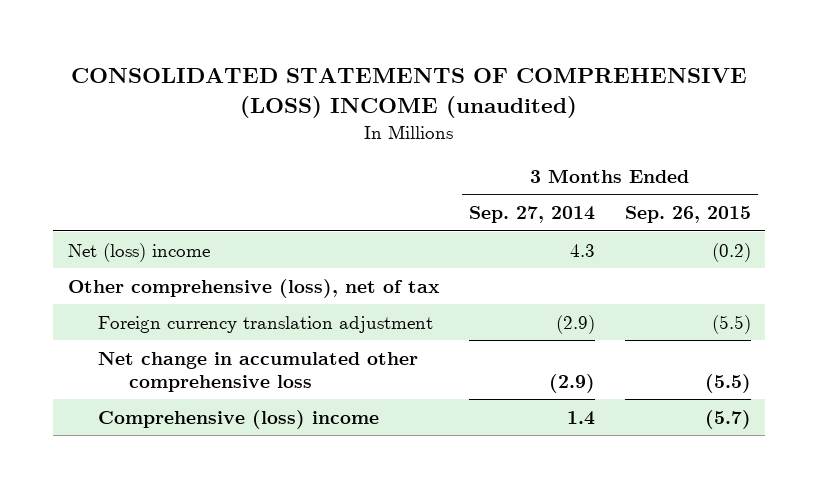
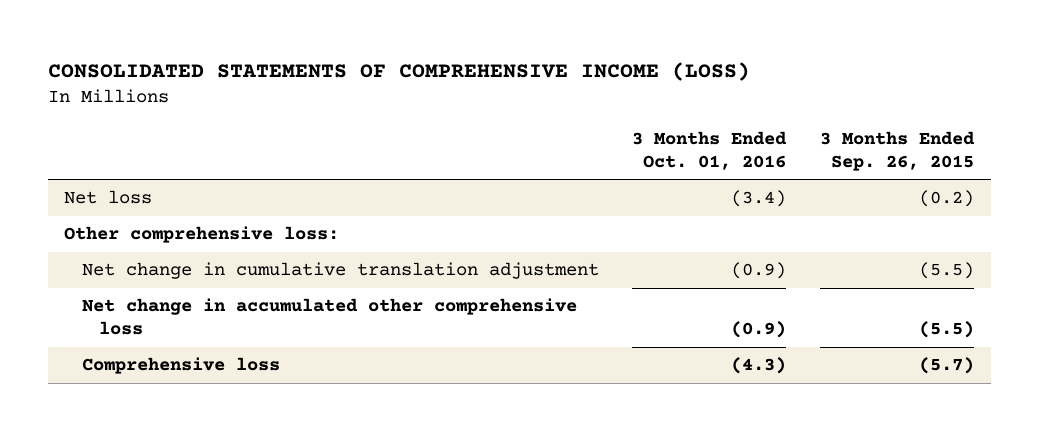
[71,68,748,118] CONSOLIDATED STATEMENTS OF COMPREHENSIVE (LOSS) INCOME (unaudited) -> [47,61,750,81] CONSOLIDATED STATEMENTS OF COMPREHENSIVE INCOME (LOSS)
[469,206,596,224] Sep. 27, 2014 -> none
none -> [632,131,788,171] 3 Months Ended Oct. 01, 2016
[67,242,210,262] Net (loss) income -> [64,190,153,205] Net loss
[67,278,440,298] Other comprehensive (loss), net of tax -> [64,226,340,244] Other comprehensive loss:
[98,315,434,333] Foreign currency translation adjustment -> [81,262,599,280] Net change in cumulative translation adjustment
[98,409,380,429] Comprehensive (loss) income -> [81,357,280,375] Comprehensive loss

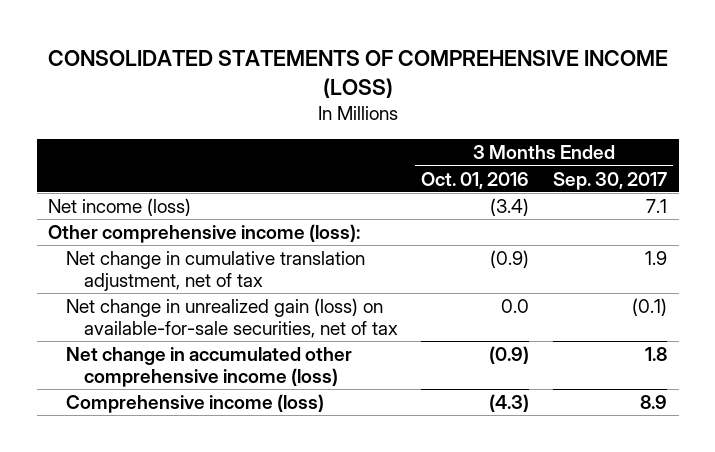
[820,131,976,172] 3 Months Ended Sep. 26, 2015 -> none
none -> [552,171,667,190] Sep. 30, 2017
[64,190,153,205] Net loss -> [48,198,192,217] Net income (loss)
[64,226,340,244] Other comprehensive loss: -> [48,224,361,244] Other comprehensive income (loss):
[81,262,599,280] Net change in cumulative translation adjustment -> [65,251,365,291] Net change in cumulative translation adjustment, net of tax
none -> [65,298,398,338] Net change in unrealized gain (loss) on available-for-sale securities, net of tax
[81,298,577,336] Net change in accumulated other comprehensive loss -> [65,347,352,387] Net change in accumulated other comprehensive income (loss)
[81,357,280,375] Comprehensive loss -> [65,394,324,414] Comprehensive income (loss)

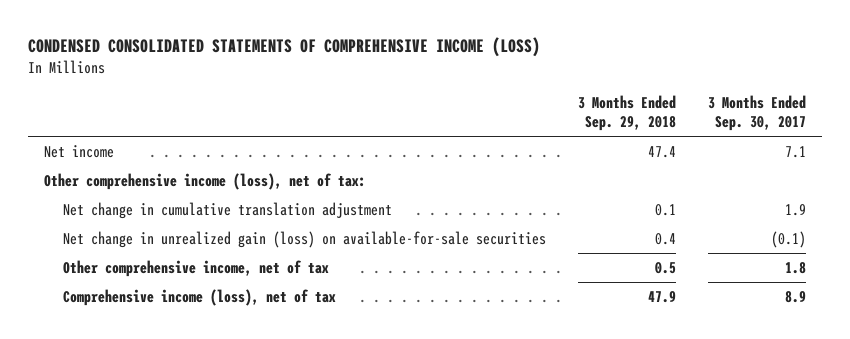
[47,49,668,98] CONSOLIDATED STATEMENTS OF COMPREHENSIVE INCOME (LOSS) -> [27,36,540,57] CONDENSED CONSOLIDATED STATEMENTS OF COMPREHENSIVE INCOME (LOSS)
[421,171,530,189] Oct. 01, 2016 -> none
none -> [578,95,677,132] 3 Months Ended Sep. 29, 2018
[48,198,192,217] Net income (loss) -> [43,144,114,158] Net income
[48,224,361,244] Other comprehensive income (loss): -> [43,172,366,190] Other comprehensive income (loss), net of tax:
[65,251,365,291] Net change in cumulative translation adjustment, net of tax -> [63,201,393,219] Net change in cumulative translation adjustment
[65,298,398,338] Net change in unrealized gain (loss) on available-for-sale securities, net of tax -> [63,230,547,248] Net change in unrealized gain (loss) on available-for-sale securities
[65,347,352,387] Net change in accumulated other comprehensive income (loss) -> [63,259,330,277] Other comprehensive income, net of tax
[65,394,324,414] Comprehensive income (loss) -> [63,288,337,306] Comprehensive income (loss), net of tax

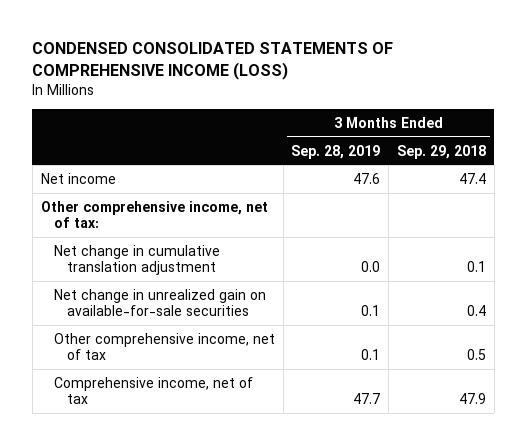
[708,95,807,132] 3 Months Ended Sep. 30, 2017 -> none
none -> [291,144,381,159] Sep. 28, 2019
[43,172,366,190] Other comprehensive income (loss), net of tax: -> [40,200,268,229] Other comprehensive income, net of tax:
[63,230,547,248] Net change in unrealized gain (loss) on available-for-sale securities -> [53,288,266,317] Net change in unrealized gain on available-for-sale securities
[63,288,337,306] Comprehensive income (loss), net of tax -> [53,376,253,405] Comprehensive income, net of tax

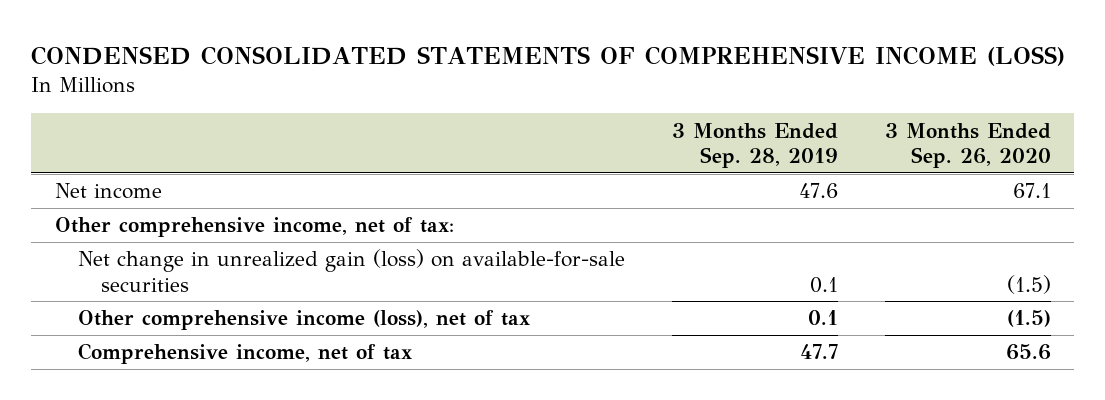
[396,144,486,159] Sep. 29, 2018 -> none
none -> [884,122,1051,169] 3 Months Ended Sep. 26, 2020
[53,244,220,276] Net change in cumulative translation adjustment -> none
[53,288,266,317] Net change in unrealized gain on available-for-sale securities -> [77,249,625,292] Net change in unrealized gain (loss) on available-for-sale securities
[53,332,275,361] Other comprehensive income, net of tax -> [77,310,530,331] Other comprehensive income (loss), net of tax

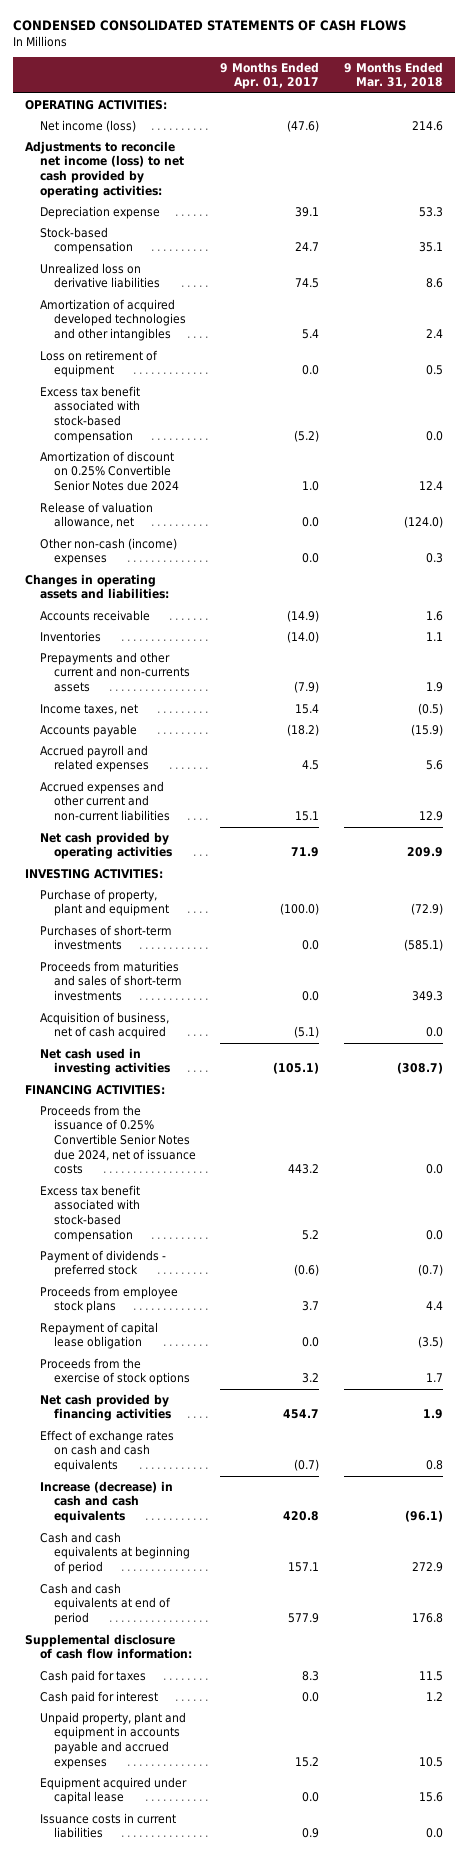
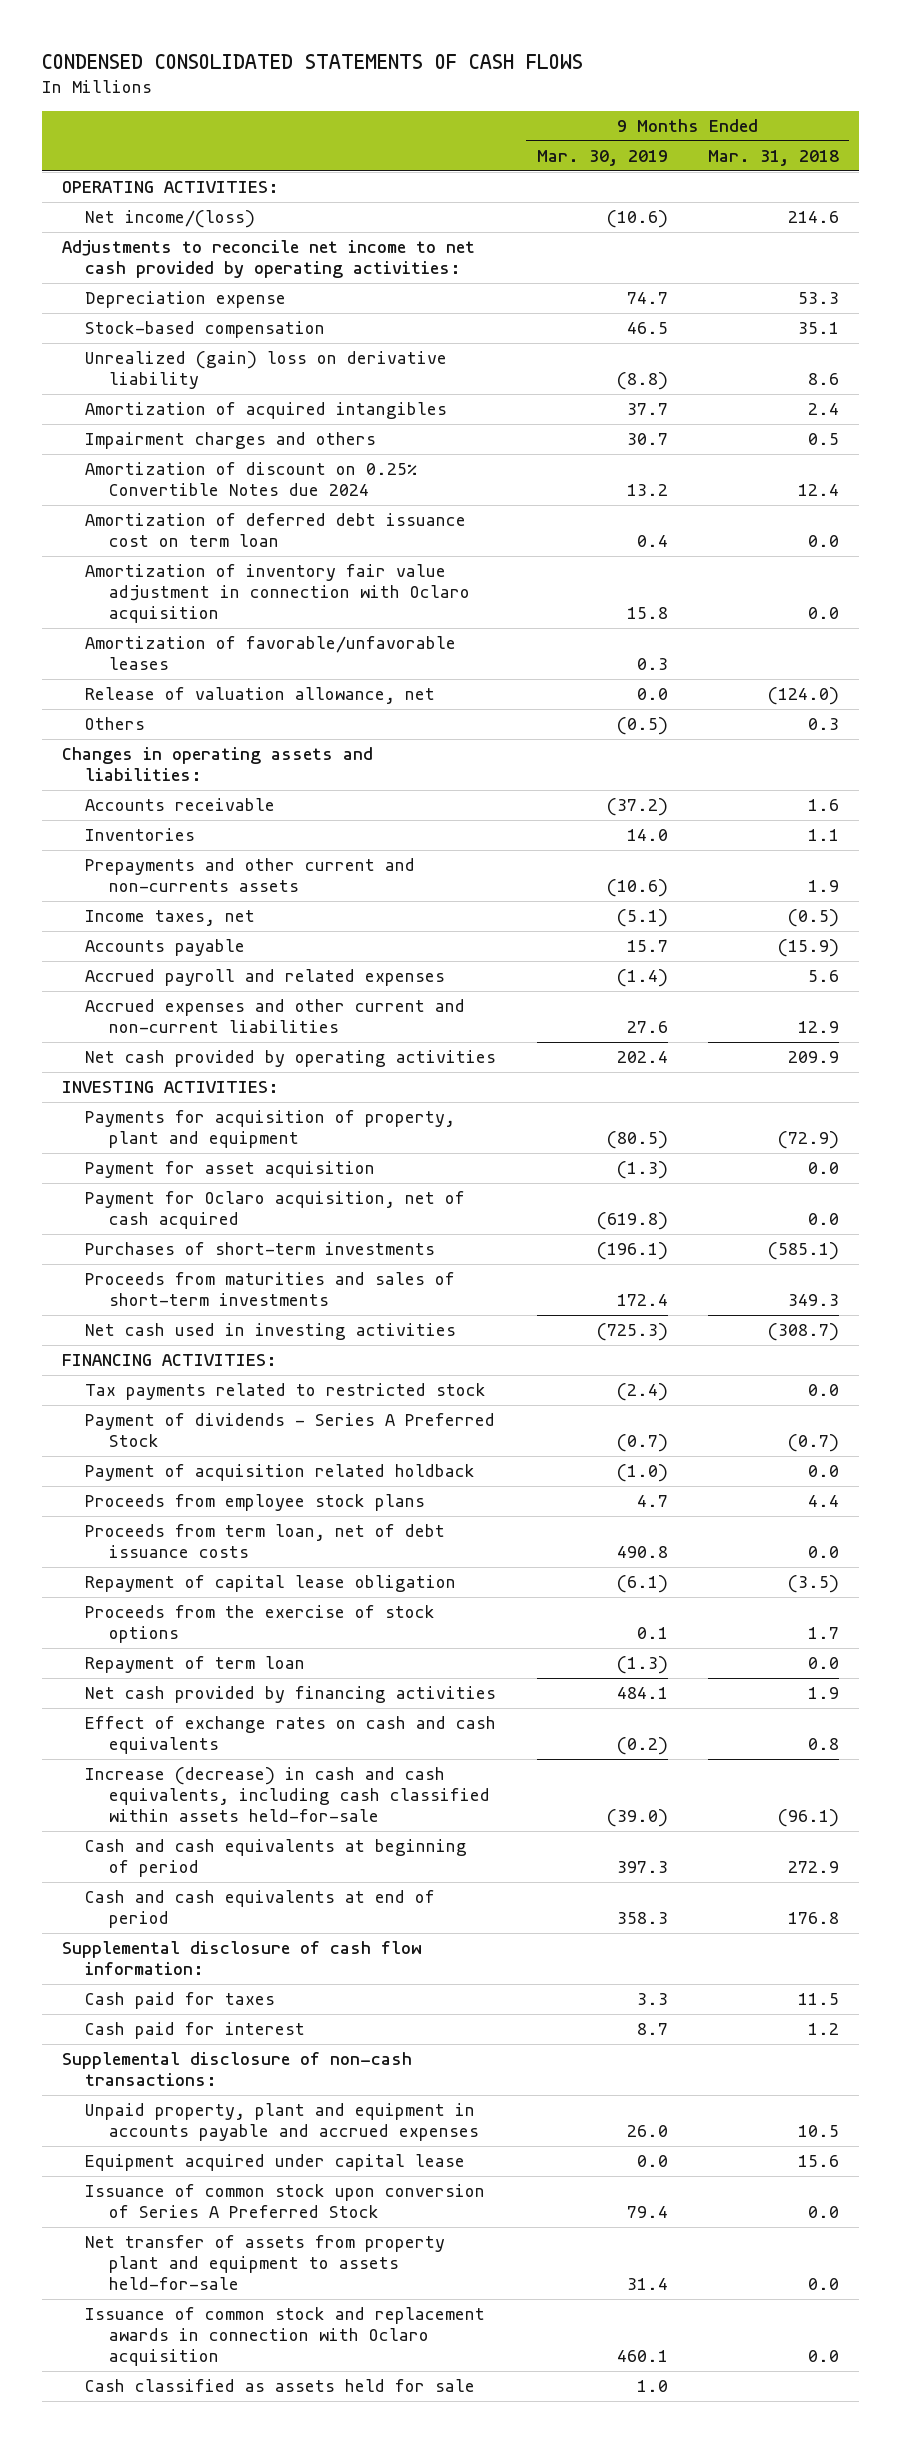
[220,61,320,90] 9 Months Ended Apr. 01, 2017 -> none
none -> [536,149,668,166] Mar. 30, 2019
[39,119,136,132] Net income (loss) -> [85,210,256,229] Net income/(loss)
[24,140,184,198] Adjustments to reconcile net income (loss) to net cash provided by operating activities: -> [61,240,475,279] Adjustments to reconcile net income to net cash provided by operating activities:
[39,349,158,378] Loss on retirement of equipment -> none
[39,385,141,443] Excess tax benefit associated with stock-based compensation -> none
[39,262,161,289] Unrealized loss on derivative liabilities -> [85,351,448,390] Unrealized (gain) loss on derivative liability
[39,298,187,342] Amortization of acquired developed technologies and other intangibles -> [85,402,448,420] Amortization of acquired intangibles
none -> [85,432,377,450] Impairment charges and others
[39,450,180,492] Amortization of discount on 0.25% Convertible Senior Notes due 2024 -> [85,462,418,497] Amortization of discount on 0.25% Convertible Notes due 2024
none -> [85,513,467,548] Amortization of deferred debt issuance cost on term loan
none -> [85,564,470,624] Amortization of inventory fair value adjustment in connection with Oclaro acquisition
none -> [85,636,457,671] Amortization of favorable/unfavorable leases
[39,537,177,566] Other non-cash (income) expenses -> [85,717,146,731] Others
[39,888,170,917] Purchase of property, plant and equipment -> [85,1110,456,1149] Payments for acquisition of property, plant and equipment
none -> [85,1161,376,1179] Payment for asset acquisition
none -> [85,1191,466,1230] Payment for Oclaro acquisition, net of cash acquired
[39,1011,169,1040] Acquisition of business, net of cash acquired -> none
[39,1104,197,1175] Proceeds from the issuance of 0.25% Convertible Senior Notes due 2024, net of issuance costs -> none
[39,1184,141,1242] Excess tax benefit associated with stock-based compensation -> none
none -> [85,1383,487,1401] Tax payments related to restricted stock
[39,1249,166,1278] Payment of dividends - preferred stock -> [85,1413,496,1448] Payment of dividends - Series A Preferred Stock
none -> [85,1464,476,1482] Payment of acquisition related holdback
none -> [85,1524,446,1559] Proceeds from term loan, net of debt issuance costs
none -> [85,1656,306,1674] Repayment of term loan
[39,1480,173,1524] Increase (decrease) in cash and cash equivalents -> [85,1767,490,1823] Increase (decrease) in cash and cash equivalents, including cash classified within assets held-for-sale
none -> [61,2052,412,2087] Supplemental disclosure of non-cash transactions:
[39,1812,176,1839] Issuance costs in current liabilities -> none
none -> [85,2184,486,2219] Issuance of common stock upon conversion of Series A Preferred Stock
none -> [85,2235,446,2291] Net transfer of assets from property plant and equipment to assets held-for-sale
none -> [85,2307,486,2367] Issuance of common stock and replacement awards in connection with Oclaro acquisition
none -> [85,2379,476,2393] Cash classified as assets held for sale

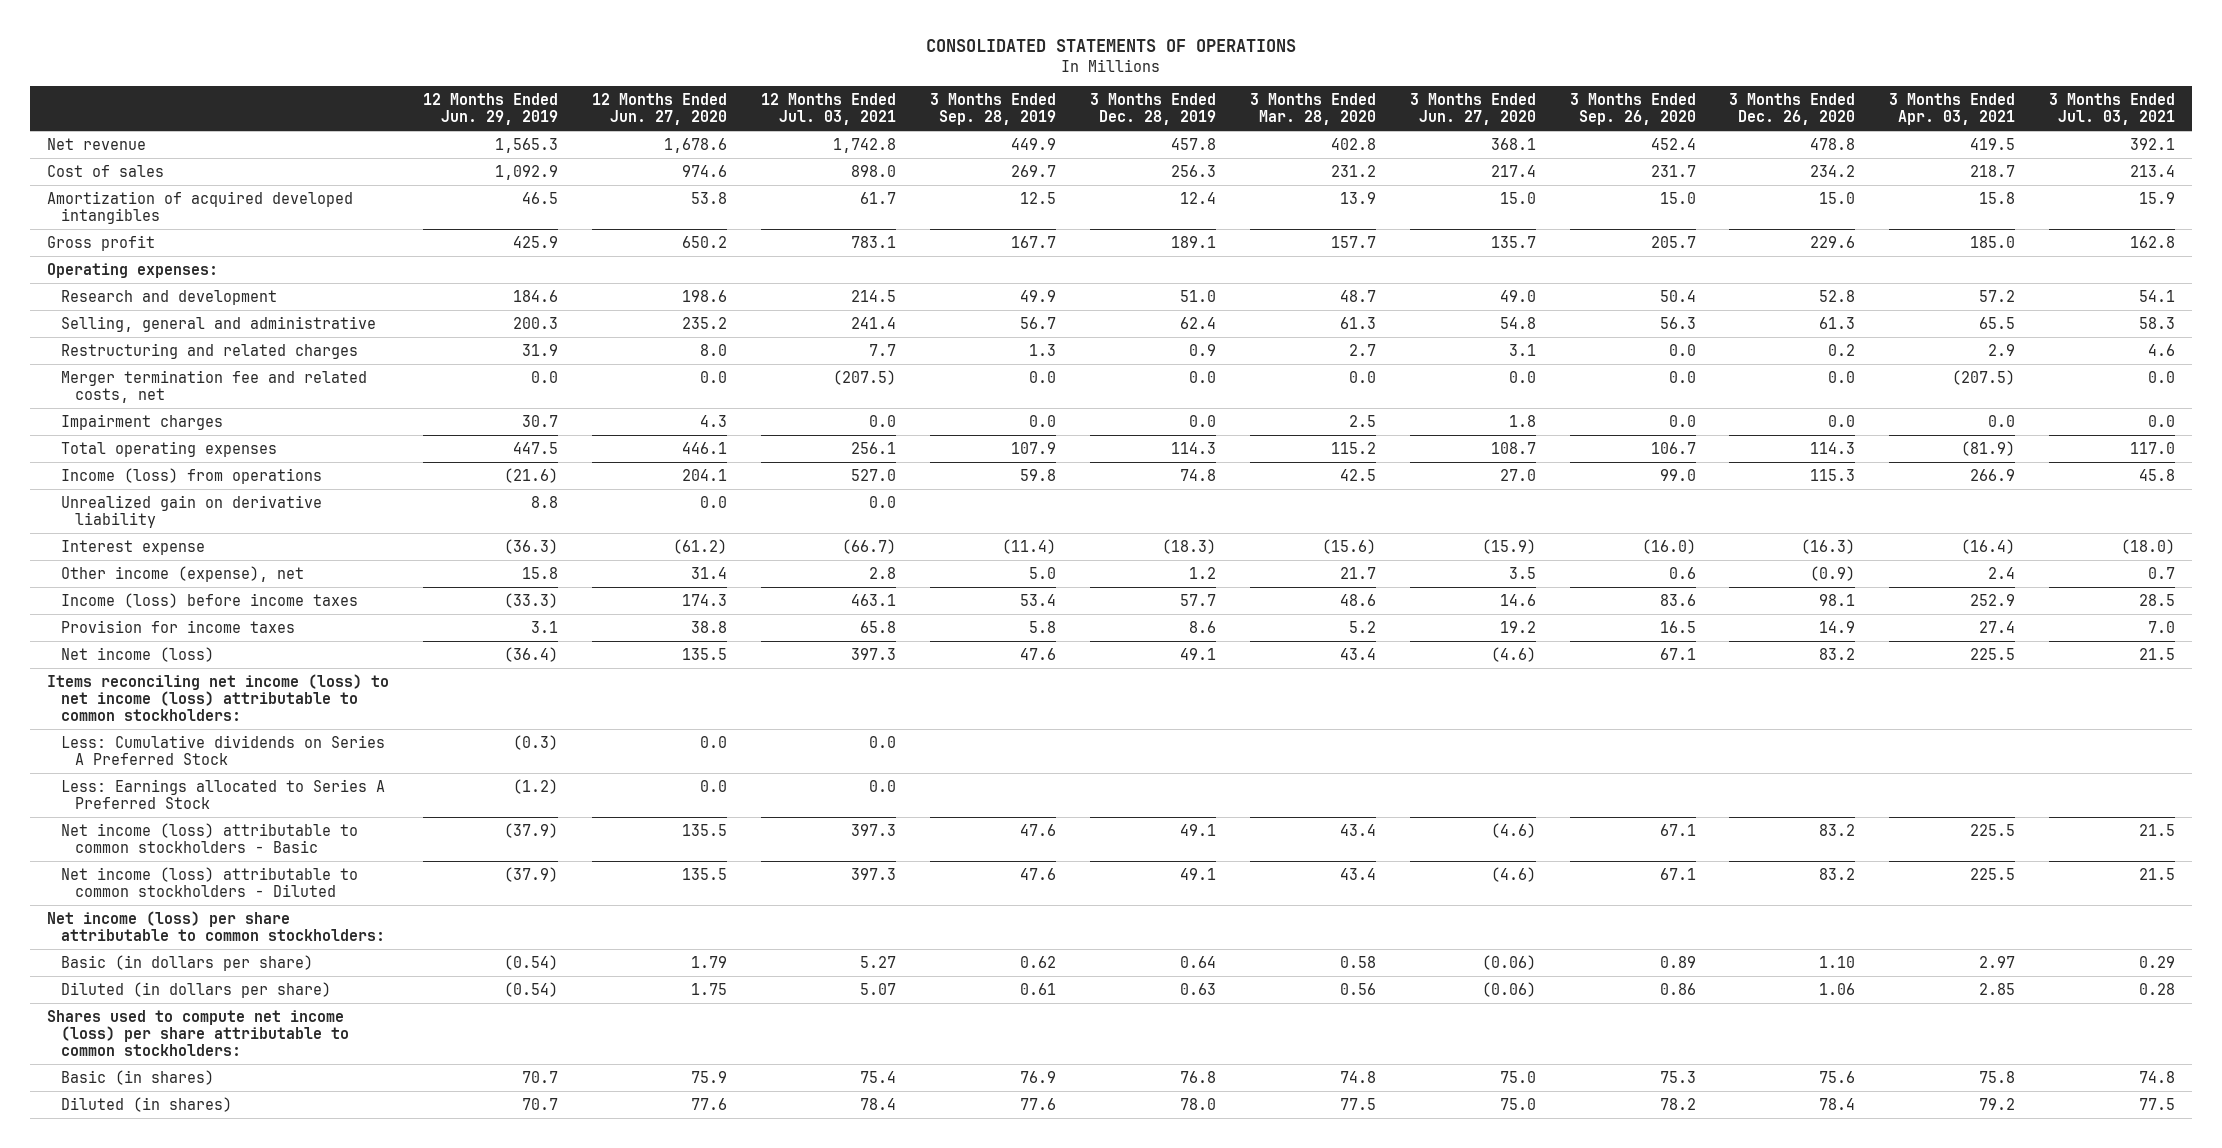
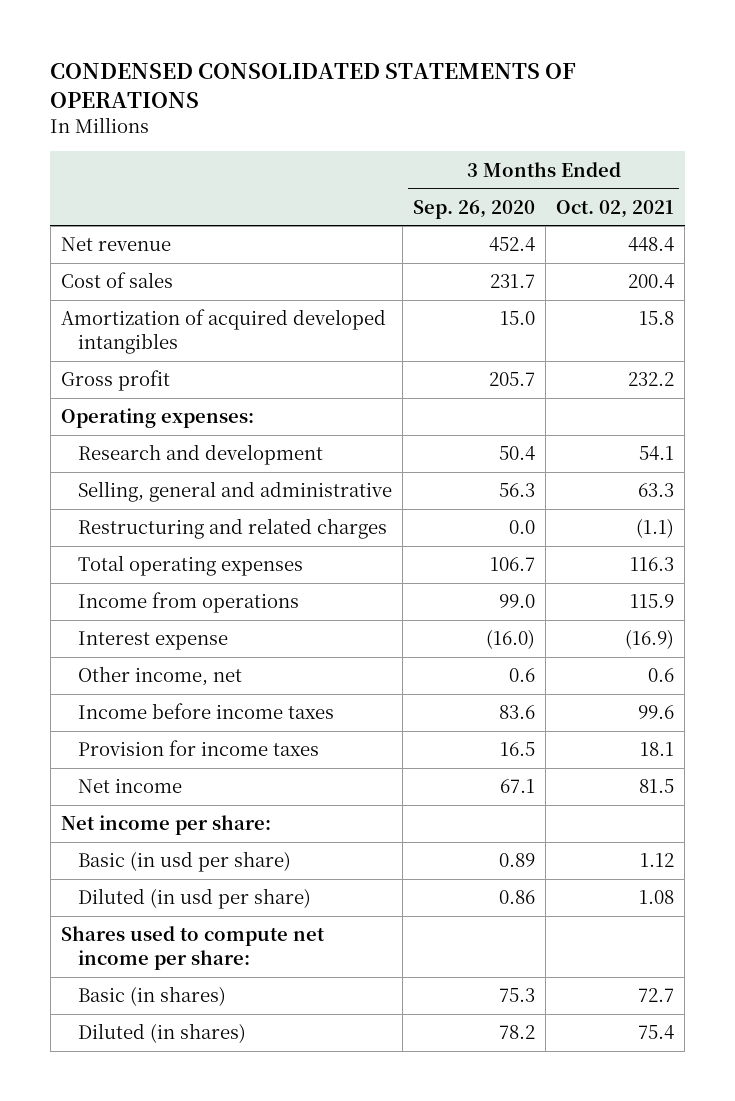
[926,39,1297,53] CONSOLIDATED STATEMENTS OF OPERATIONS -> [50,62,577,108] CONDENSED CONSOLIDATED STATEMENTS OF OPERATIONS
[423,92,559,125] 12 Months Ended Jun. 29, 2019 -> none
[591,92,727,125] 12 Months Ended Jun. 27, 2020 -> none
[760,92,896,125] 12 Months Ended Jul. 03, 2021 -> none
[929,92,1056,125] 3 Months Ended Sep. 28, 2019 -> none
[1089,92,1216,125] 3 Months Ended Dec. 28, 2019 -> none
[1249,92,1376,125] 3 Months Ended Mar. 28, 2020 -> none
[1409,92,1536,125] 3 Months Ended Jun. 27, 2020 -> none
[1729,92,1856,125] 3 Months Ended Dec. 26, 2020 -> none
[1889,92,2016,125] 3 Months Ended Apr. 03, 2021 -> none
[2049,92,2176,125] 3 Months Ended Jul. 03, 2021 -> none
none -> [556,199,675,218] Oct. 02, 2021
[60,369,367,403] Merger termination fee and related costs, net -> none
[60,413,223,430] Impairment charges -> none
[60,494,322,528] Unrealized gain on derivative liability -> none
[60,467,322,484] Income (loss) from operations -> [77,592,299,614] Income from operations
[60,565,304,582] Other income (expense), net -> [77,666,242,687] Other income, net
[60,592,358,608] Income (loss) before income taxes -> [77,703,334,720] Income before income taxes
[47,673,390,721] Items reconciling net income (loss) to net income (loss) attributable to common stockholders: -> none
[60,734,385,765] Less: Cumulative dividends on Series A Preferred Stock -> none
[60,778,385,809] Less: Earnings allocated to Series A Preferred Stock -> none
[60,822,358,853] Net income (loss) attributable to common stockholders - Basic -> none
[60,866,358,897] Net income (loss) attributable to common stockholders - Diluted -> none
[60,646,214,662] Net income (loss) -> [77,778,182,794] Net income
[47,910,385,941] Net income (loss) per share attributable to common stockholders: -> [60,815,271,836] Net income per share:
[60,954,313,971] Basic (in dollars per share) -> [77,851,291,873] Basic (in usd per share)
[60,981,331,998] Diluted (in dollars per share) -> [77,888,311,910] Diluted (in usd per share)
[47,1009,349,1056] Shares used to compute net income (loss) per share attributable to common stockholders: -> [60,926,325,971] Shares used to compute net income per share:

